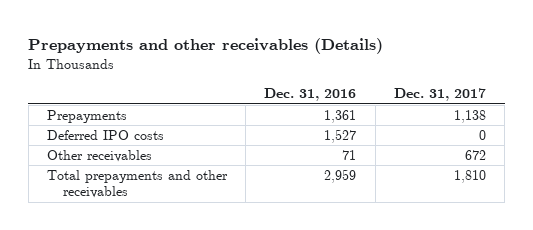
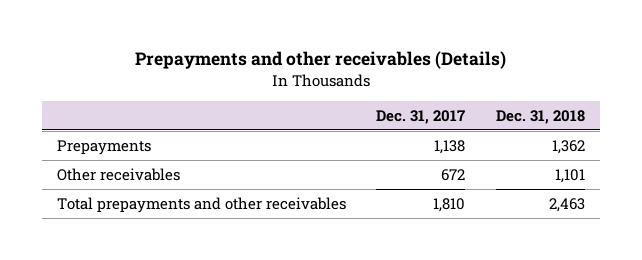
[264,88,357,102] Dec. 31, 2016 -> none
none -> [495,109,585,124] Dec. 31, 2018
[47,130,165,141] Deferred IPO costs -> none

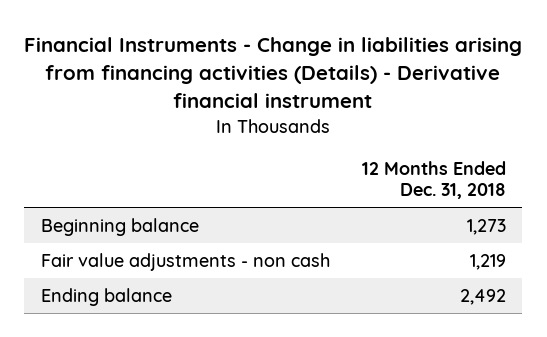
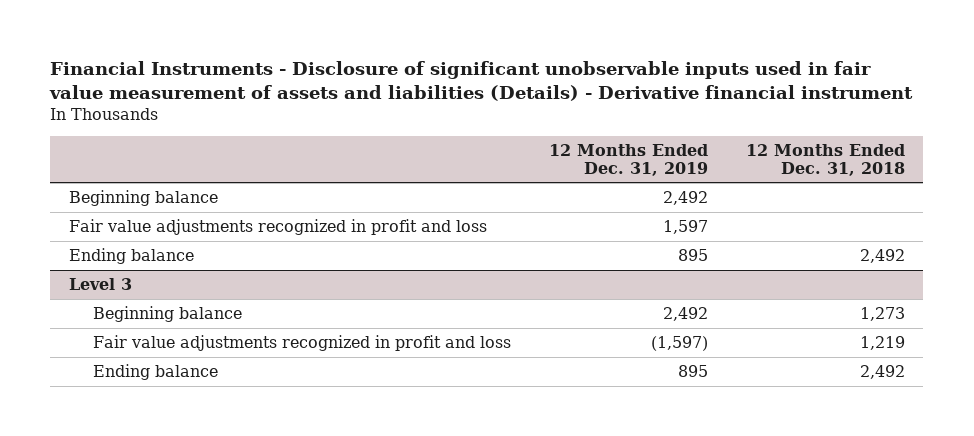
[24,37,523,109] Financial Instruments - Change in liabilities arising from financing activities (Details) - Derivative financial instrument -> [49,60,914,101] Financial Instruments - Disclosure of significant unobservable inputs used in fair value measurement of assets and liabilities (Details) - Derivative financial instrument
none -> [548,143,708,176] 12 Months Ended Dec. 31, 2019
none -> [69,190,219,207] Beginning balance
none -> [69,219,488,236] Fair value adjustments recognized in profit and loss
none -> [69,248,195,265] Ending balance
none -> [69,278,133,291] Level 3
[40,253,330,272] Fair value adjustments - non cash -> [93,335,512,352] Fair value adjustments recognized in profit and loss

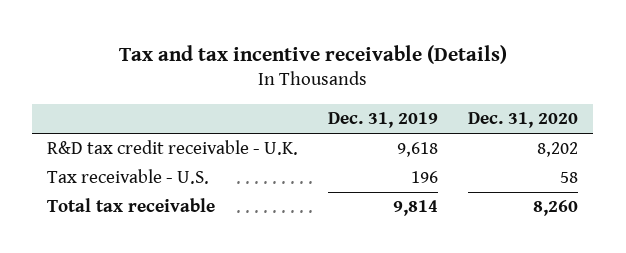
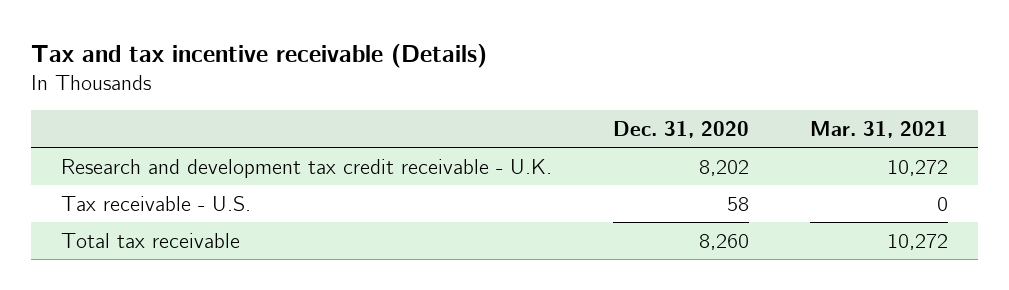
[328,112,439,129] Dec. 31, 2019 -> none
none -> [809,120,948,138] Mar. 31, 2021
[47,140,299,156] R&D tax credit receivable - U.K. -> [61,158,553,178] Research and development tax credit receivable - U.K.

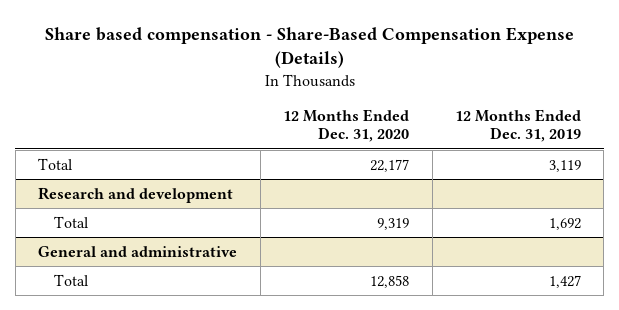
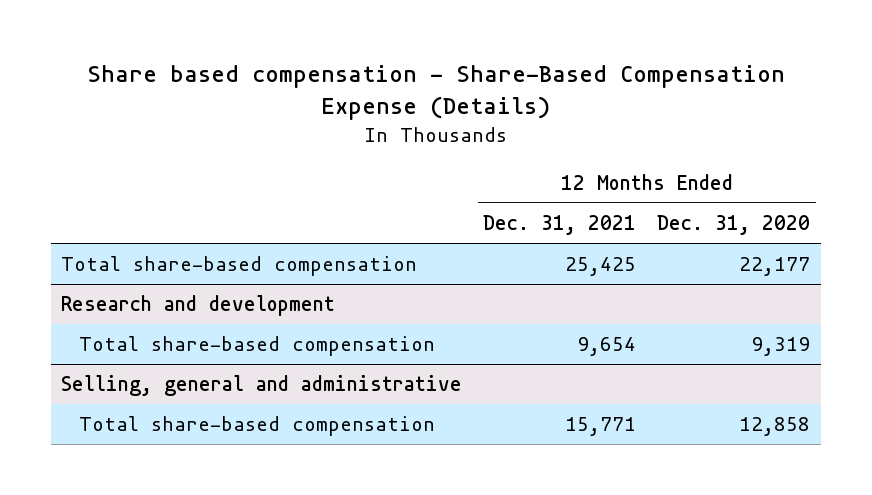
[454,109,581,143] 12 Months Ended Dec. 31, 2019 -> none
none -> [483,215,637,236] Dec. 31, 2021
[38,157,74,170] Total -> [61,256,418,277] Total share-based compensation
[53,215,89,228] Total -> [79,336,436,357] Total share-based compensation
[38,245,238,257] General and administrative -> [61,375,463,397] Selling, general and administrative
[53,273,89,286] Total -> [79,416,436,437] Total share-based compensation

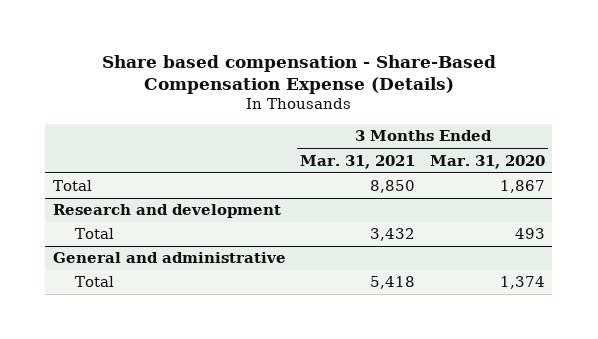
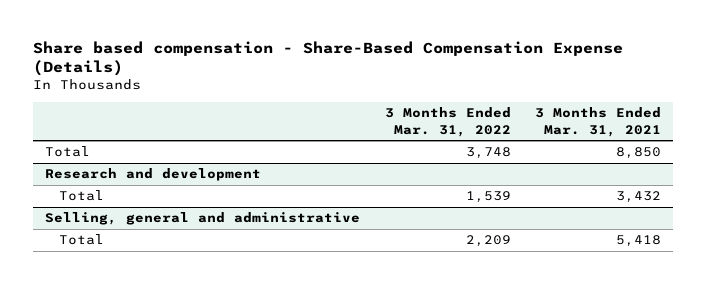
[429,154,545,169] Mar. 31, 2020 -> none
none -> [384,107,511,137] 3 Months Ended Mar. 31, 2022
[52,252,286,264] General and administrative -> [45,212,361,226] Selling, general and administrative

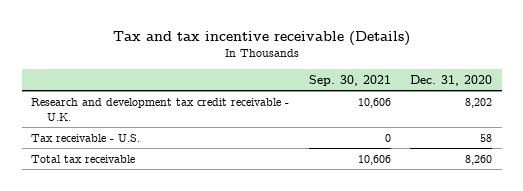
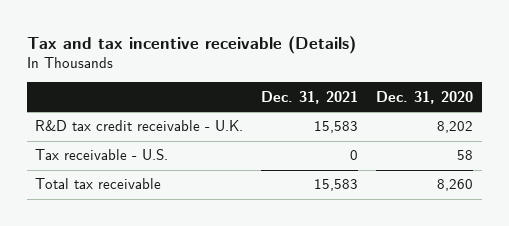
[308,75,391,87] Sep. 30, 2021 -> none
none -> [261,90,359,104] Dec. 31, 2021
[31,97,290,122] Research and development tax credit receivable - U.K. -> [35,120,244,132] R&D tax credit receivable - U.K.

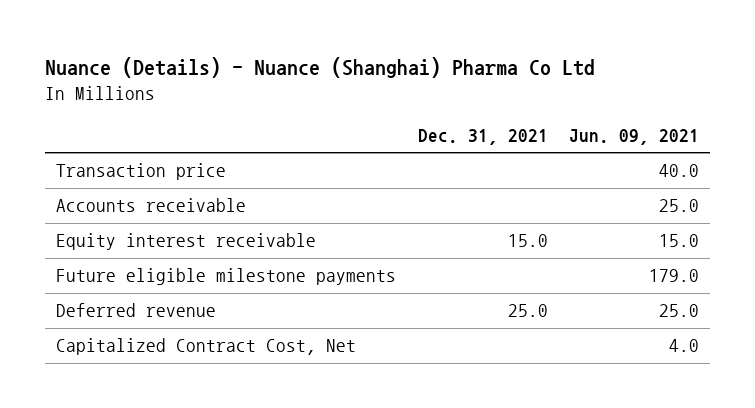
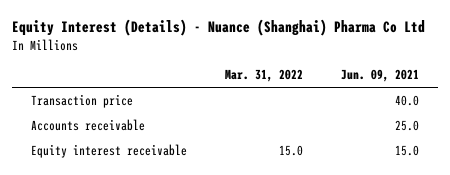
[45,57,596,79] Nuance (Details) - Nuance (Shanghai) Pharma Co Ltd -> [11,19,425,37] Equity Interest (Details) - Nuance (Shanghai) Pharma Co Ltd
[417,128,548,145] Dec. 31, 2021 -> none
none -> [225,69,304,83] Mar. 31, 2022
[56,268,397,286] Future eligible milestone payments -> none
[56,303,217,318] Deferred revenue -> none
[56,338,357,356] Capitalized Contract Cost, Net -> none

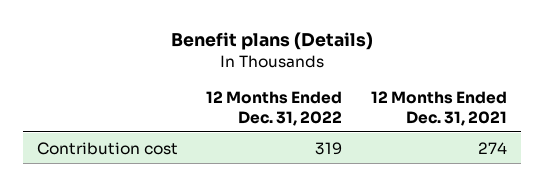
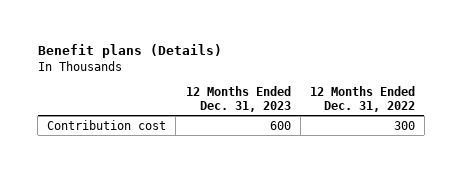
[370,91,507,126] 12 Months Ended Dec. 31, 2021 -> none
none -> [185,86,291,113] 12 Months Ended Dec. 31, 2023
[315,141,343,155] 319 -> [393,120,415,130] 300

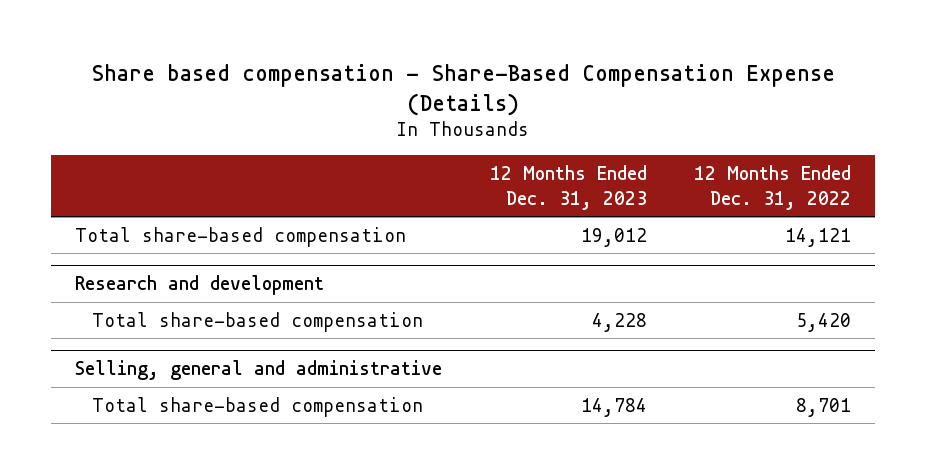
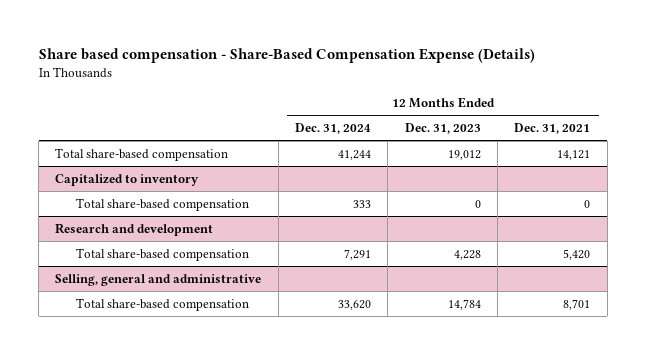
[693,165,851,210] 12 Months Ended Dec. 31, 2022 -> none
none -> [295,123,372,135] Dec. 31, 2024
none -> [514,123,591,135] Dec. 31, 2021
none -> [55,173,200,186] Capitalized to inventory
none -> [75,197,249,211] Total share-based compensation

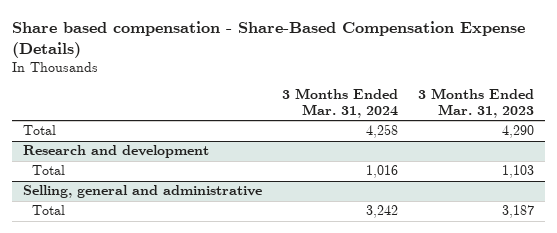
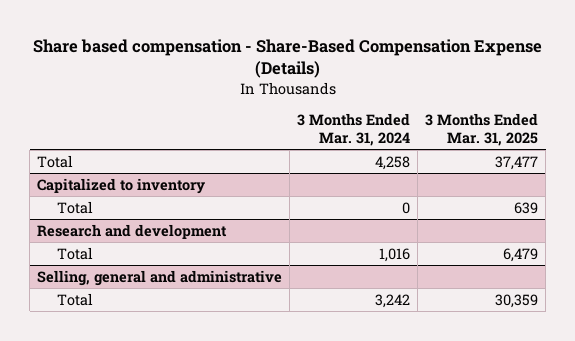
[418,88,535,118] 3 Months Ended Mar. 31, 2023 -> none
none -> [425,113,539,146] 3 Months Ended Mar. 31, 2025
none -> [37,177,206,194] Capitalized to inventory
none -> [57,200,94,214] Total

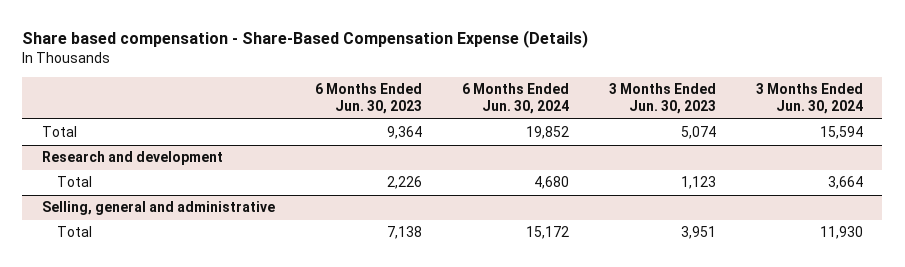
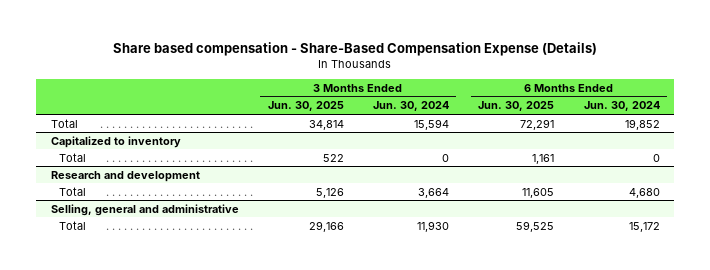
[315,83,423,115] 6 Months Ended Jun. 30, 2023 -> none
[608,83,716,115] 3 Months Ended Jun. 30, 2023 -> none
none -> [267,101,344,112] Jun. 30, 2025
none -> [478,101,555,112] Jun. 30, 2025
none -> [50,135,181,148] Capitalized to inventory
none -> [58,152,86,162] Total

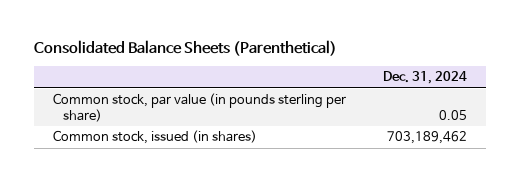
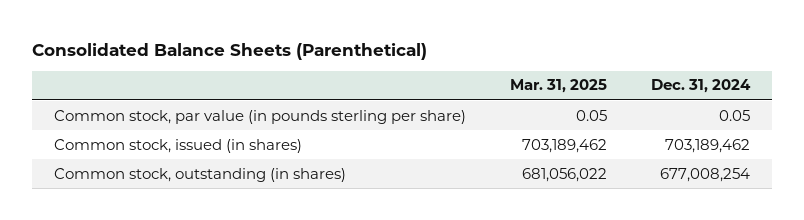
none -> [510,79,608,94] Mar. 31, 2025
none -> [54,167,347,182] Common stock, outstanding (in shares)

